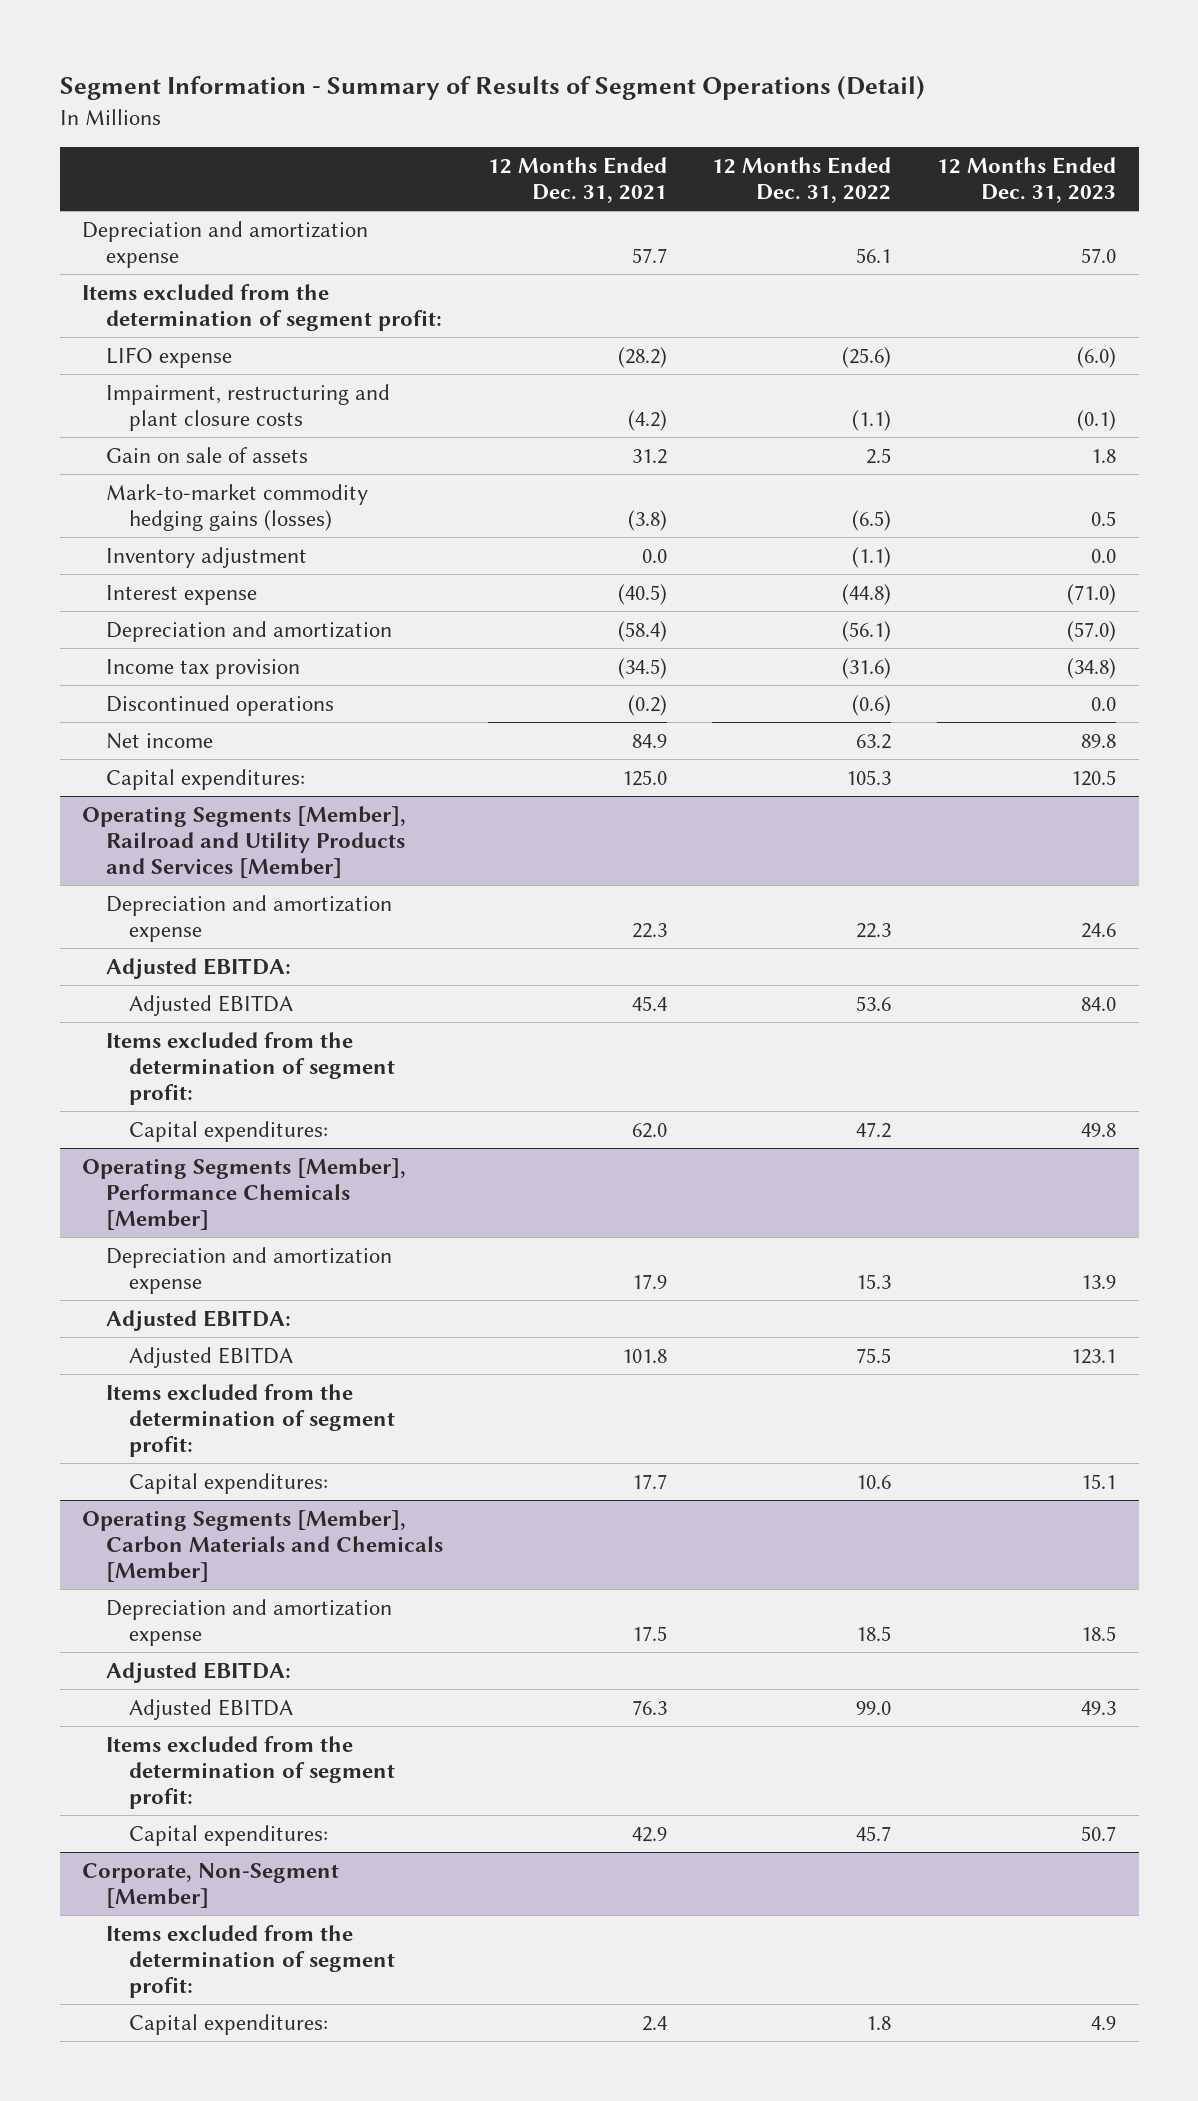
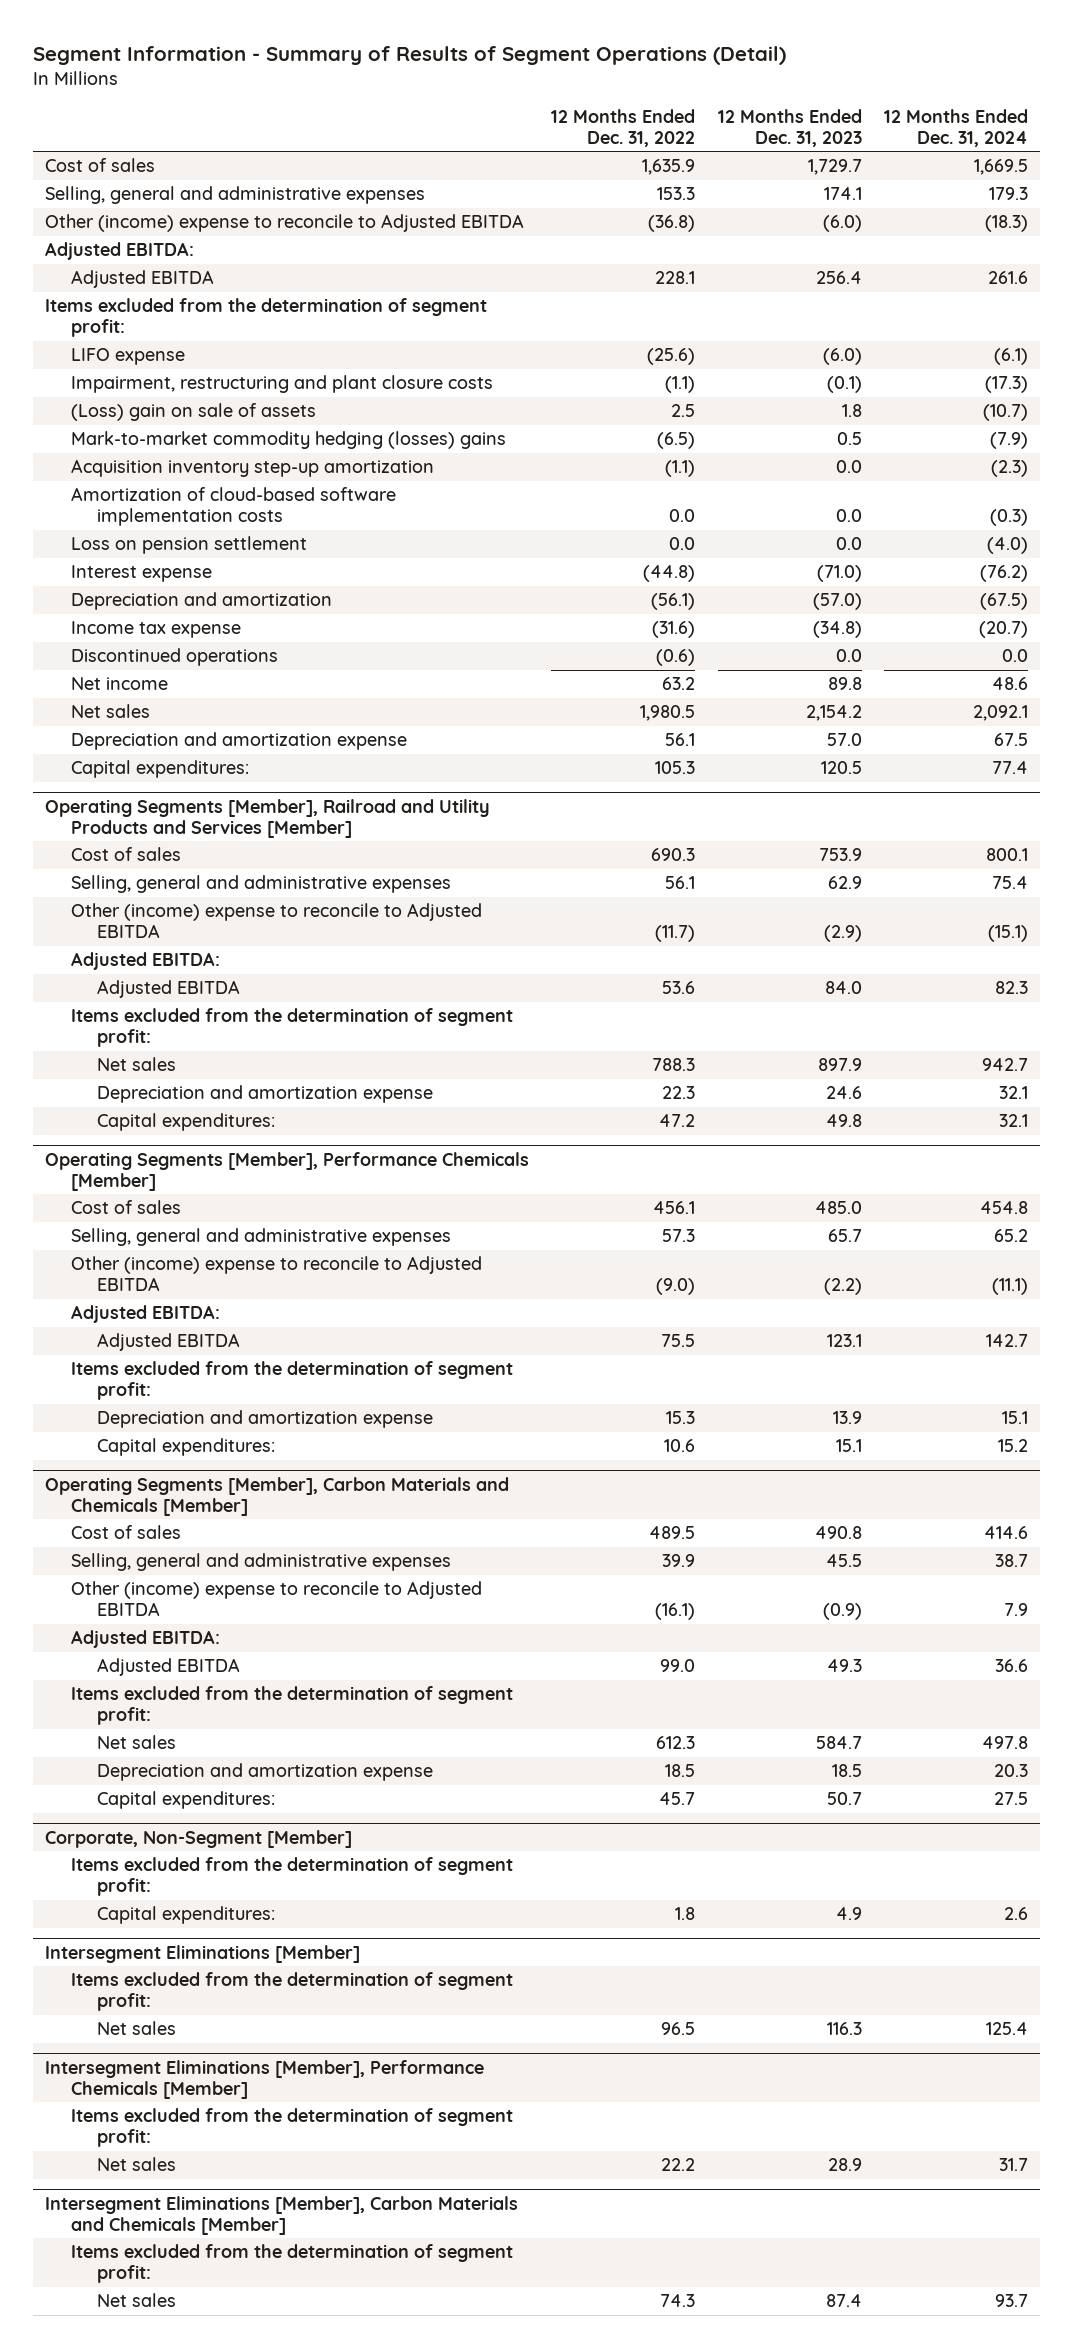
[488,156,668,203] 12 Months Ended Dec. 31, 2021 -> none
none -> [884,108,1029,147] 12 Months Ended Dec. 31, 2024
none -> [44,158,155,173] Cost of sales
none -> [44,186,425,205] Selling, general and administrative expenses
none -> [44,214,524,233] Other (income) expense to reconcile to Adjusted EBITDA
none -> [44,242,194,261] Adjusted EBITDA:
none -> [70,270,214,289] Adjusted EBITDA
[105,546,307,568] Inventory adjustment -> none
[105,446,308,463] Gain on sale of assets -> [70,403,316,422] (Loss) gain on sale of assets
[105,483,368,531] Mark-to-market commodity hedging gains (losses) -> [70,431,506,450] Mark-to-market commodity hedging (losses) gains
none -> [70,459,434,478] Acquisition inventory step-up amortization
none -> [70,487,396,527] Amortization of cloud-based software implementation costs
none -> [70,536,307,555] Loss on pension settlement
[105,658,300,679] Income tax provision -> [70,621,241,639] Income tax expense
none -> [70,704,150,719] Net sales
[82,220,369,268] Depreciation and amortization expense -> [70,732,407,751] Depreciation and amortization expense
none -> [70,847,181,862] Cost of sales
none -> [70,875,451,894] Selling, general and administrative expenses
none -> [70,903,482,939] Other (income) expense to reconcile to Adjusted EBITDA
none -> [96,1057,176,1072] Net sales
[105,894,392,942] Depreciation and amortization expense -> [96,1085,433,1104] Depreciation and amortization expense
none -> [70,1200,181,1215] Cost of sales
none -> [70,1228,451,1247] Selling, general and administrative expenses
none -> [70,1256,482,1292] Other (income) expense to reconcile to Adjusted EBITDA
[105,1246,392,1294] Depreciation and amortization expense -> [96,1410,433,1429] Depreciation and amortization expense
none -> [70,1525,181,1540] Cost of sales
none -> [70,1553,451,1572] Selling, general and administrative expenses
none -> [70,1581,482,1617] Other (income) expense to reconcile to Adjusted EBITDA
none -> [96,1735,176,1750] Net sales
[105,1598,392,1646] Depreciation and amortization expense -> [96,1763,433,1782] Depreciation and amortization expense
none -> [44,1944,360,1963] Intersegment Eliminations [Member]
none -> [70,1972,513,2012] Items excluded from the determination of segment profit:
none -> [96,2021,176,2036] Net sales
none -> [44,2059,484,2099] Intersegment Eliminations [Member], Performance Chemicals [Member]
none -> [70,2108,513,2148] Items excluded from the determination of segment profit:
none -> [96,2157,176,2172] Net sales
none -> [44,2195,518,2235] Intersegment Eliminations [Member], Carbon Materials and Chemicals [Member]
none -> [70,2244,513,2284] Items excluded from the determination of segment profit:
none -> [96,2293,176,2308] Net sales

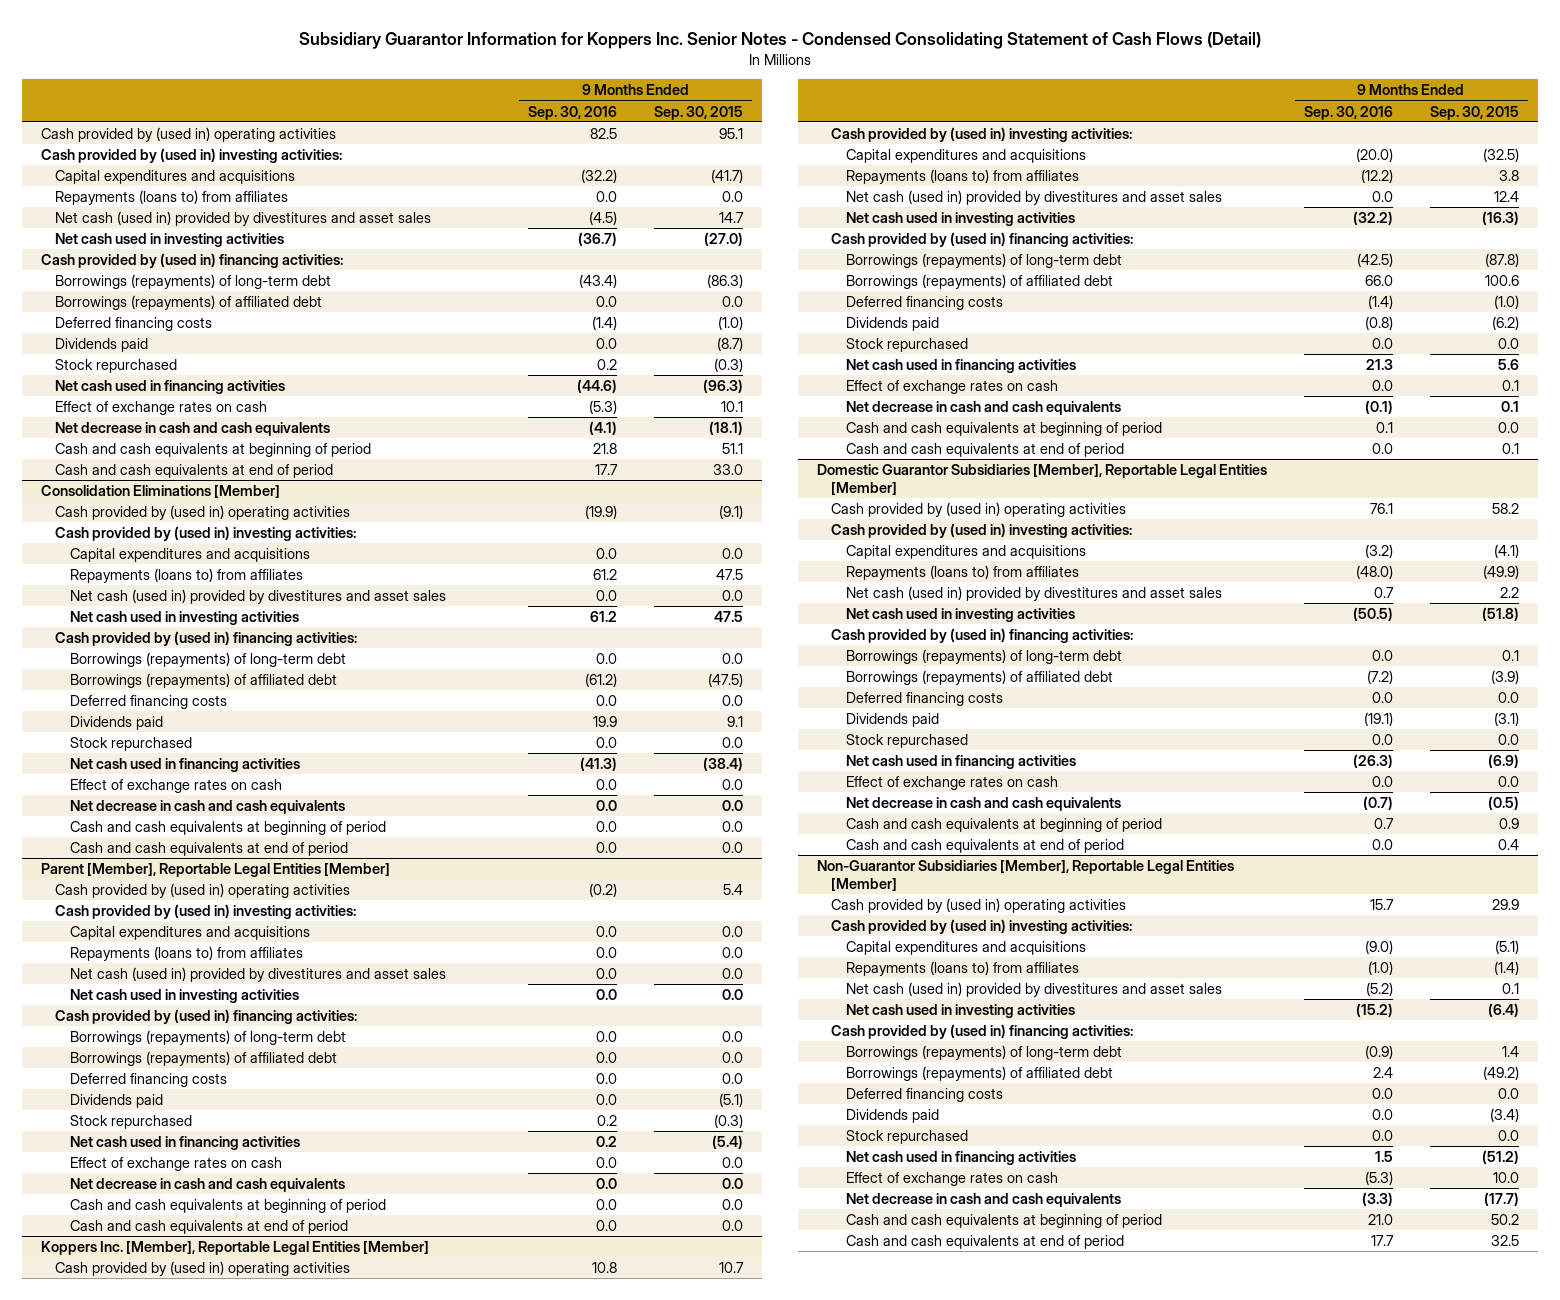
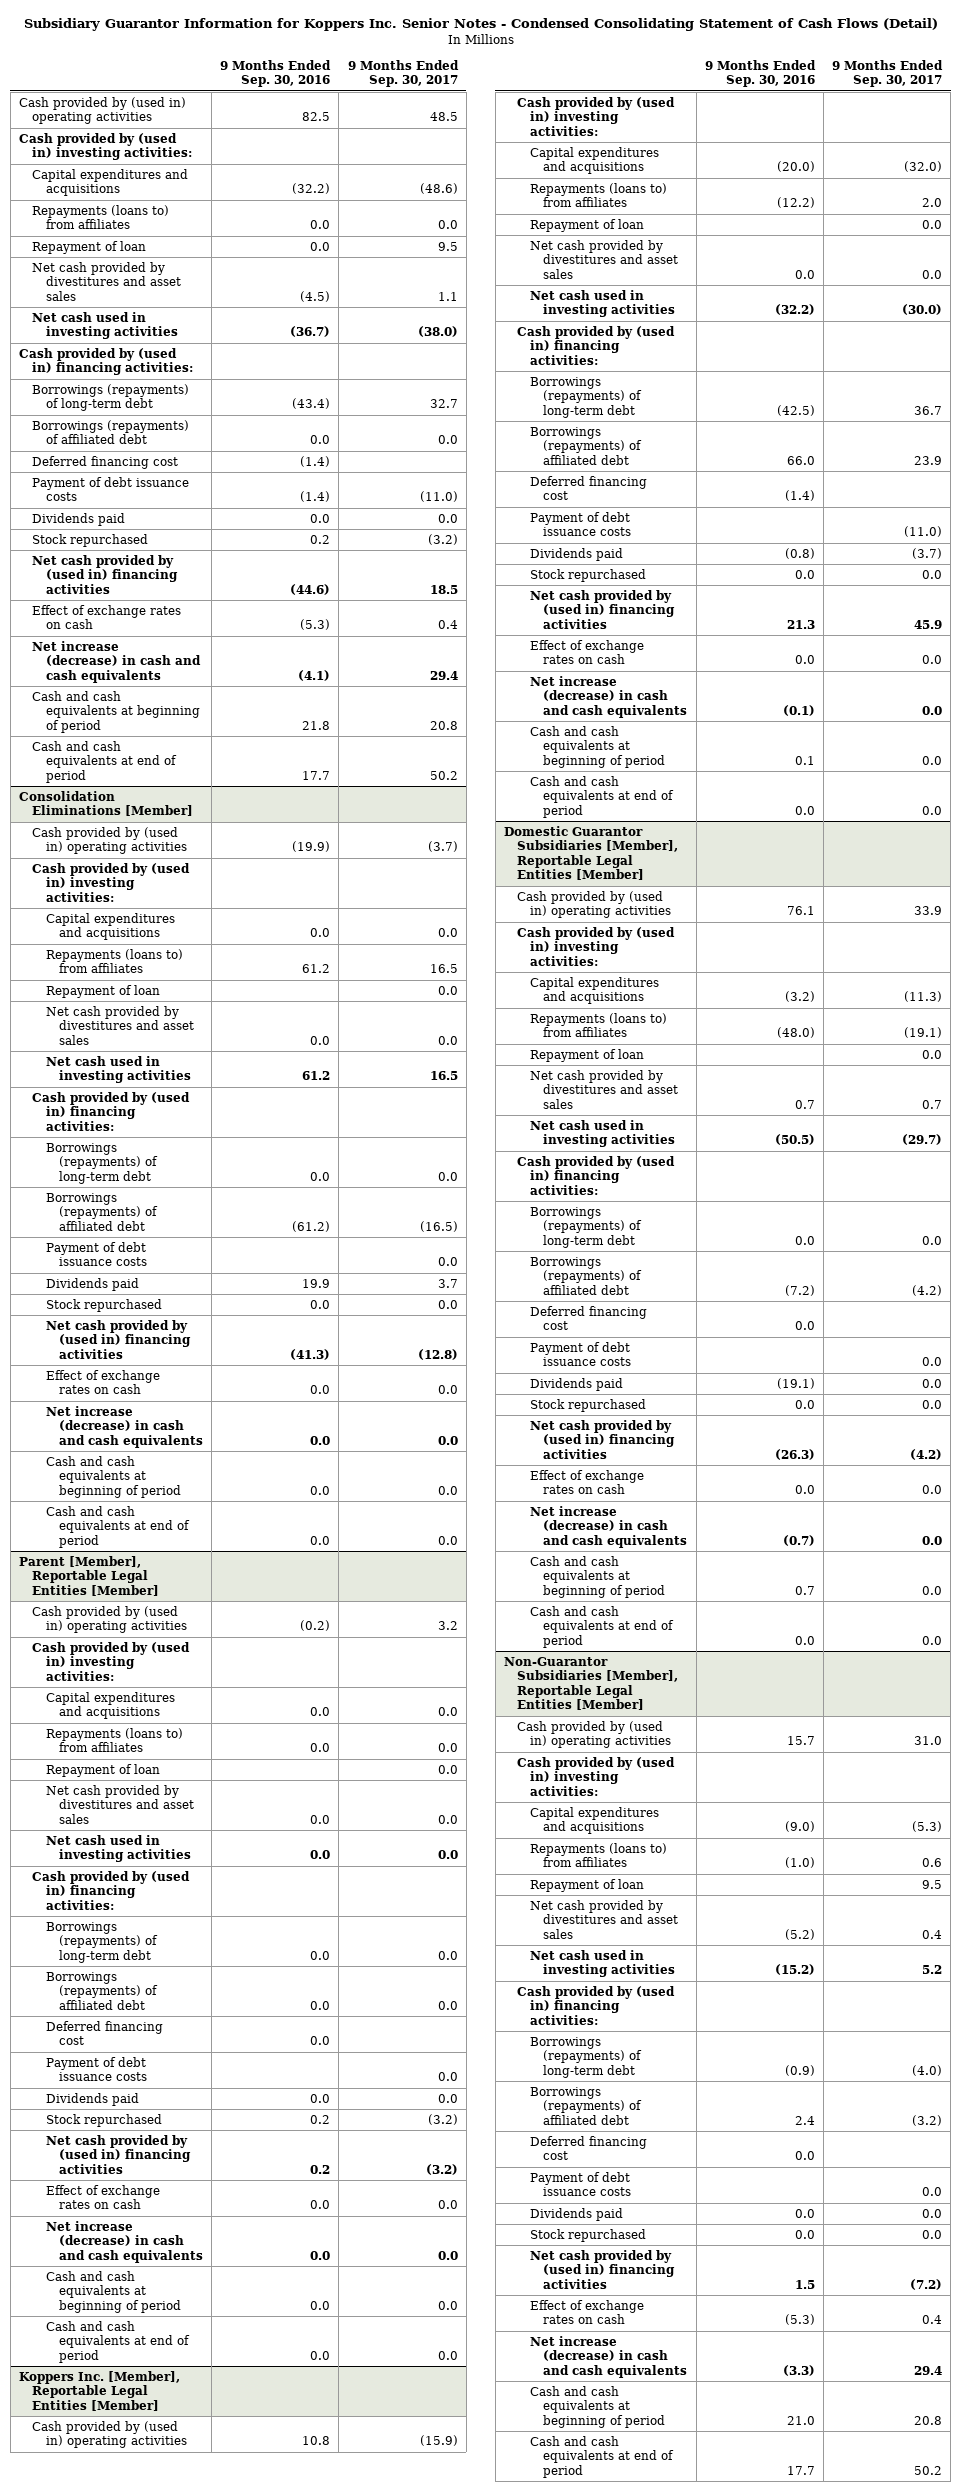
[654,105,744,120] Sep. 30, 2015 -> none
none -> [347,59,459,88] 9 Months Ended Sep. 30, 2017
none -> [32,240,147,254] Repayment of loan
[55,211,432,227] Net cash (used in) provided by divestitures and asset sales -> [32,261,181,301] Net cash provided by divestitures and asset sales
[55,317,213,332] Deferred financing costs -> [32,455,179,469] Deferred financing cost
none -> [32,476,190,502] Payment of debt issuance costs
[55,380,286,395] Net cash used in financing activities -> [32,554,178,594] Net cash provided by (used in) financing activities
[55,422,331,437] Net decrease in cash and cash equivalents -> [32,640,201,683] Net increase (decrease) in cash and cash equivalents
none -> [45,984,160,998] Repayment of loan
[69,589,446,605] Net cash (used in) provided by divestitures and asset sales -> [45,1005,194,1045] Net cash provided by divestitures and asset sales
[69,695,227,710] Deferred financing costs -> none
none -> [45,1241,147,1267] Payment of debt issuance costs
[69,758,300,773] Net cash used in financing activities -> [45,1319,191,1359] Net cash provided by (used in) financing activities
[69,800,345,815] Net decrease in cash and cash equivalents -> [45,1405,203,1448] Net increase (decrease) in cash and cash equivalents
none -> [45,1763,160,1777] Repayment of loan
[69,967,446,983] Net cash (used in) provided by divestitures and asset sales -> [45,1784,194,1824] Net cash provided by divestitures and asset sales
[69,1073,227,1088] Deferred financing costs -> [45,2020,163,2046] Deferred financing cost
none -> [45,2056,147,2082] Payment of debt issuance costs
[69,1136,300,1151] Net cash used in financing activities -> [45,2134,191,2174] Net cash provided by (used in) financing activities
[69,1178,345,1193] Net decrease in cash and cash equivalents -> [45,2220,203,2263] Net increase (decrease) in cash and cash equivalents
none -> [530,218,645,232] Repayment of loan
[845,190,1222,206] Net cash (used in) provided by divestitures and asset sales -> [530,239,679,279] Net cash provided by divestitures and asset sales
[845,296,1003,311] Deferred financing costs -> [530,475,648,501] Deferred financing cost
none -> [530,511,632,537] Payment of debt issuance costs
[845,359,1076,374] Net cash used in financing activities -> [530,589,676,629] Net cash provided by (used in) financing activities
[845,401,1121,416] Net decrease in cash and cash equivalents -> [530,675,688,718] Net increase (decrease) in cash and cash equivalents
none -> [530,1048,645,1062] Repayment of loan
[845,586,1222,602] Net cash (used in) provided by divestitures and asset sales -> [530,1069,679,1109] Net cash provided by divestitures and asset sales
[845,692,1003,707] Deferred financing costs -> [530,1305,648,1331] Deferred financing cost
none -> [530,1341,632,1367] Payment of debt issuance costs
[845,755,1076,770] Net cash used in financing activities -> [530,1419,676,1459] Net cash provided by (used in) financing activities
[845,797,1121,812] Net decrease in cash and cash equivalents -> [530,1505,688,1548] Net increase (decrease) in cash and cash equivalents
none -> [530,1878,645,1892] Repayment of loan
[845,982,1222,998] Net cash (used in) provided by divestitures and asset sales -> [530,1899,679,1939] Net cash provided by divestitures and asset sales
[845,1088,1003,1103] Deferred financing costs -> [530,2135,648,2161] Deferred financing cost
none -> [530,2171,632,2197] Payment of debt issuance costs
[845,1151,1076,1166] Net cash used in financing activities -> [530,2249,676,2289] Net cash provided by (used in) financing activities
[845,1193,1121,1208] Net decrease in cash and cash equivalents -> [530,2335,688,2378] Net increase (decrease) in cash and cash equivalents

